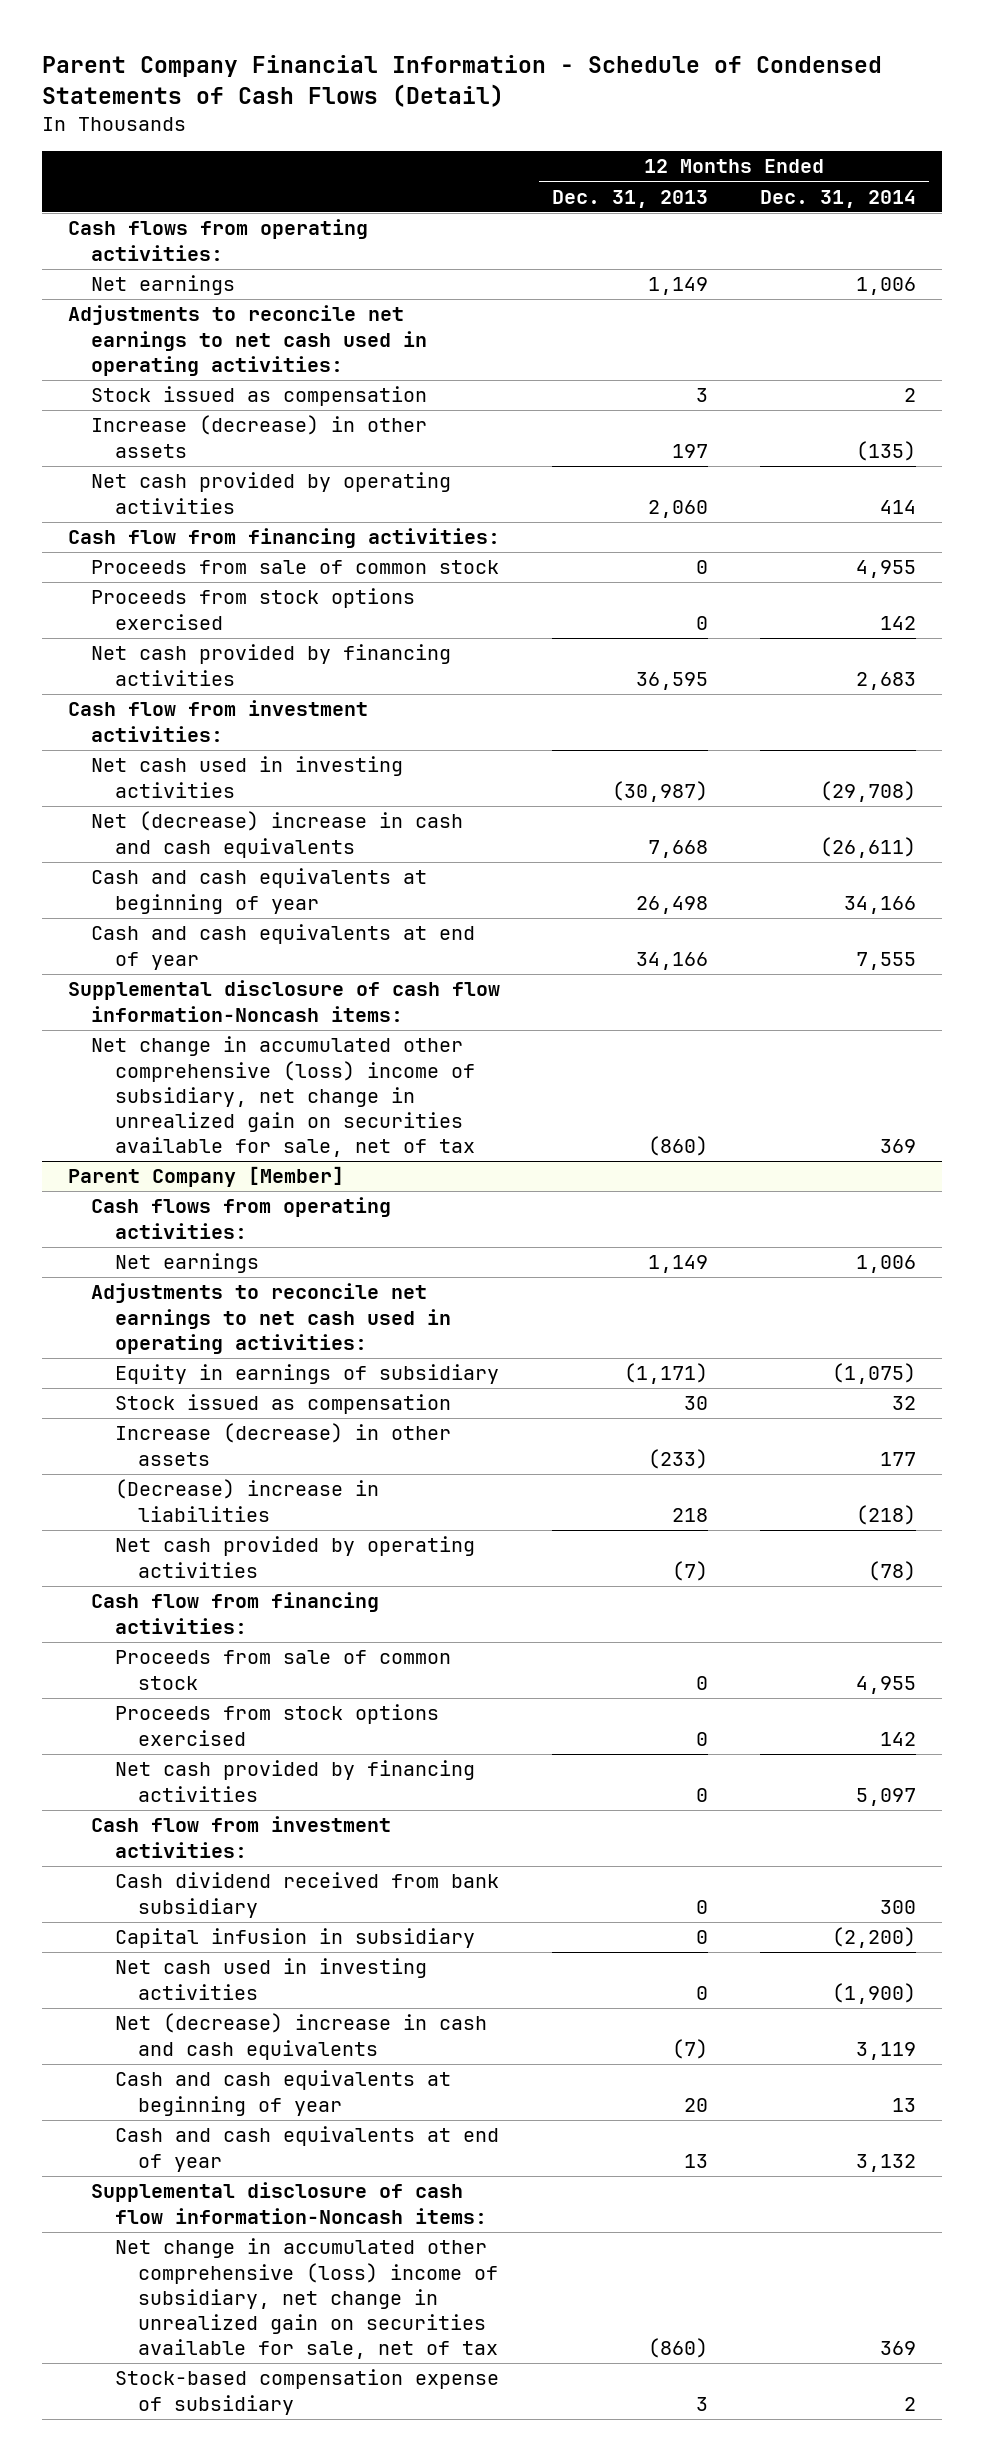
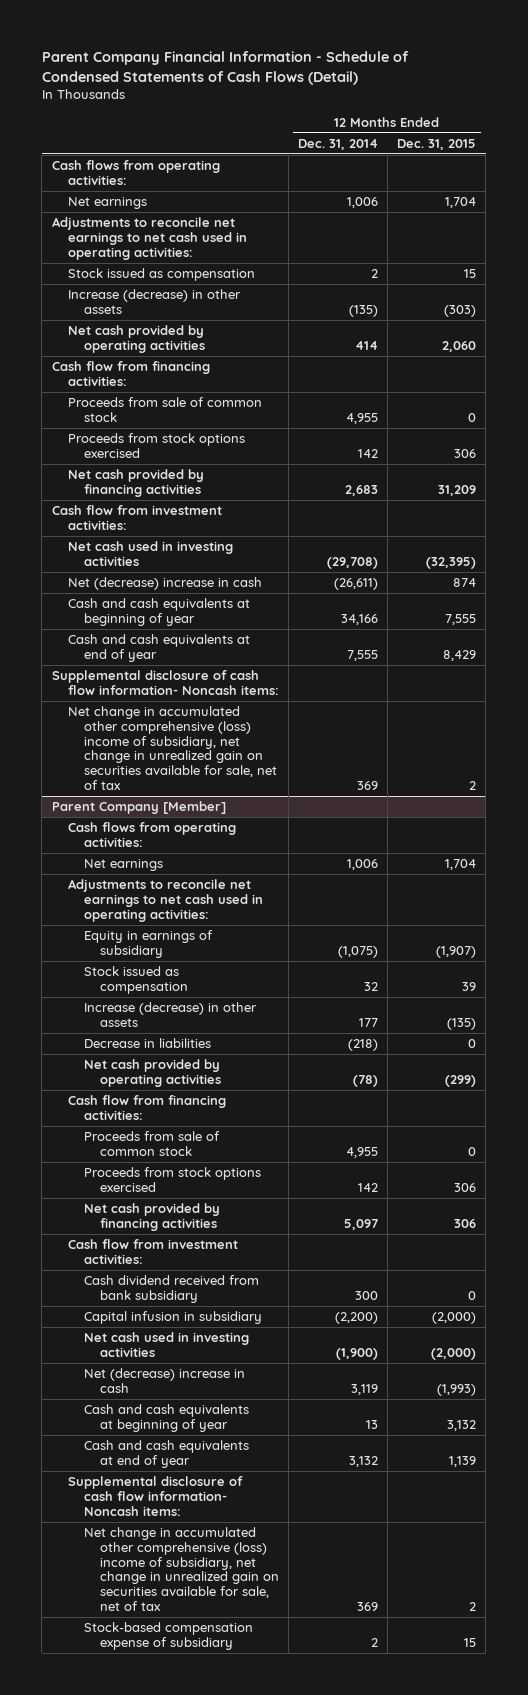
[552,189,709,208] Dec. 31, 2013 -> none
none -> [397,138,477,150] Dec. 31, 2015
[91,811,464,858] Net (decrease) increase in cash and cash equivalents -> [67,577,262,591] Net (decrease) increase in cash
[68,980,501,1022] Supplemental disclosure of cash flow information-Noncash items: -> [51,670,279,695] Supplemental disclosure of cash flow information- Noncash items:
[114,1479,379,1522] (Decrease) increase in liabilities -> [83,1038,211,1049] Decrease in liabilities
[114,2013,487,2060] Net (decrease) increase in cash and cash equivalents -> [83,1368,245,1393] Net (decrease) increase in cash
[91,2182,487,2224] Supplemental disclosure of cash flow information-Noncash items: -> [67,1476,243,1516] Supplemental disclosure of cash flow information- Noncash items:

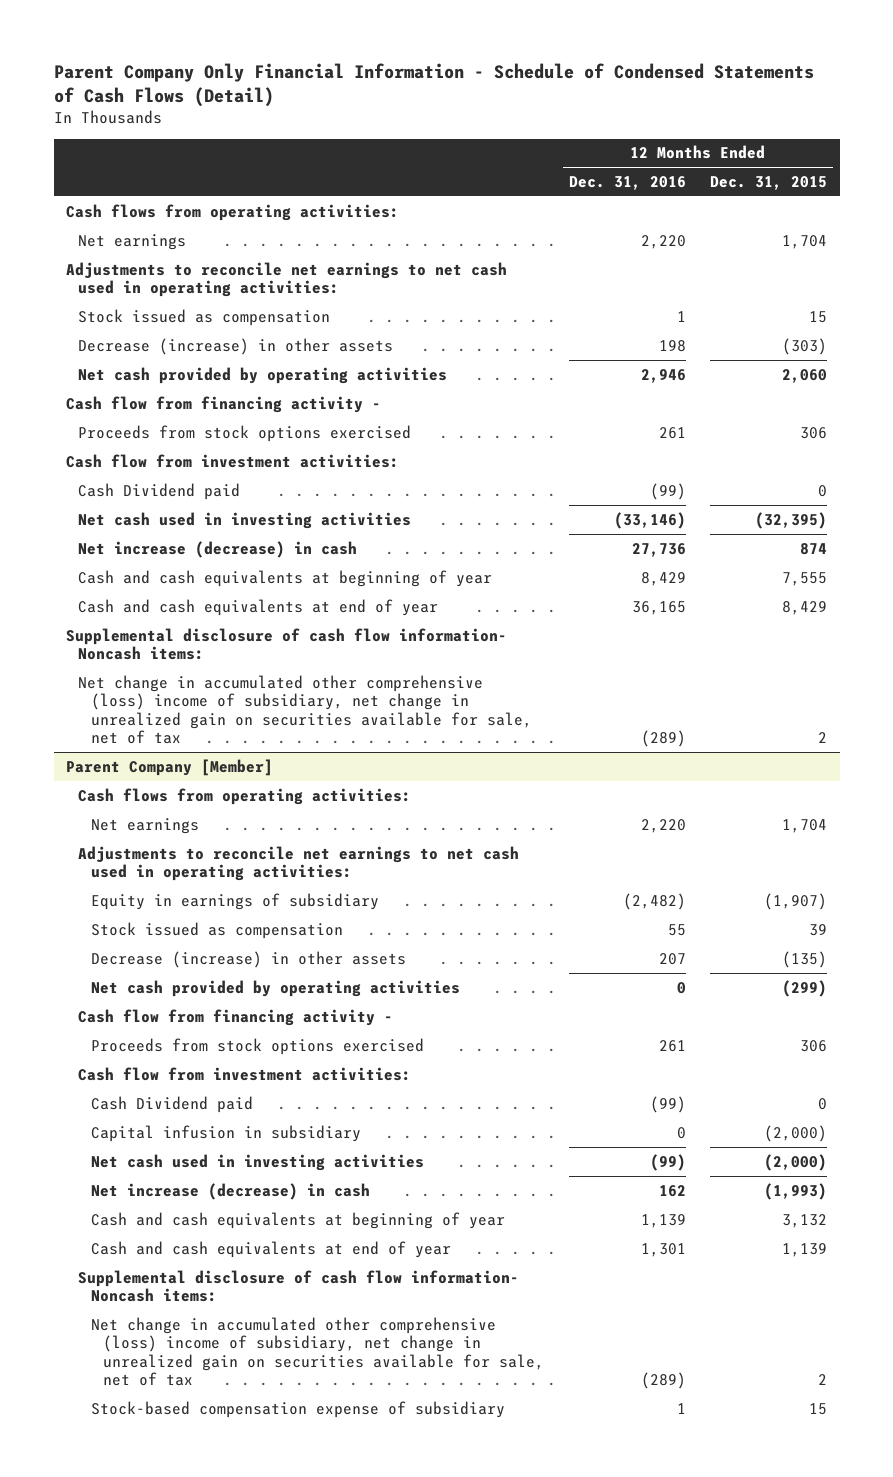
[41,50,409,85] Parent Company Financial Information - Schedule of Condensed Statements of Cash Flows (Detail) -> [53,62,814,108] Parent Company Only Financial Information - Schedule of Condensed Statements of Cash Flows (Detail)
[298,138,379,150] Dec. 31, 2014 -> none
none -> [568,176,686,191] Dec. 31, 2016
[67,289,241,314] Increase (decrease) in other assets -> [78,337,394,355] Decrease (increase) in other assets
[67,397,262,422] Proceeds from sale of common stock -> none
[51,361,210,386] Cash flow from financing activities: -> [66,395,382,413] Cash flow from financing activity -
[67,469,204,497] Net cash provided by financing activities -> none
none -> [78,482,241,500] Cash Dividend paid
[67,577,262,591] Net (decrease) increase in cash -> [78,540,358,558] Net increase (decrease) in cash
[83,1038,211,1049] Decrease in liabilities -> none
[83,1002,257,1027] Increase (decrease) in other assets -> [90,950,406,968] Decrease (increase) in other assets
[83,1131,220,1156] Proceeds from sale of common stock -> none
[67,1095,226,1120] Cash flow from financing activities: -> [78,1008,394,1026] Cash flow from financing activity -
[83,1203,220,1231] Net cash provided by financing activities -> none
[83,1275,259,1303] Cash dividend received from bank subsidiary -> none
none -> [90,1095,253,1113] Cash Dividend paid
[83,1368,245,1393] Net (decrease) increase in cash -> [90,1182,370,1200] Net increase (decrease) in cash

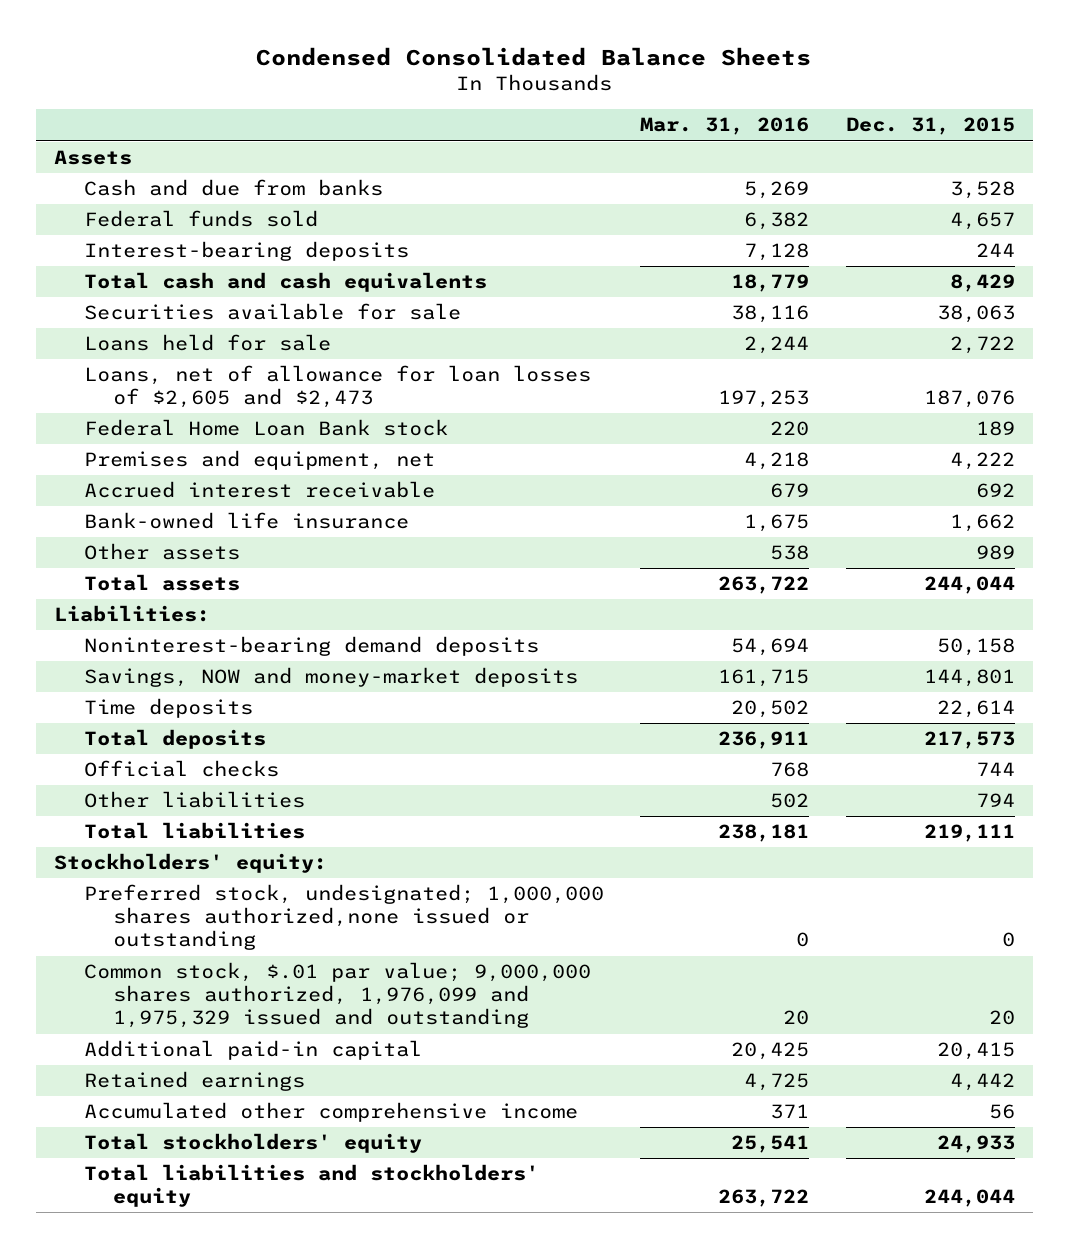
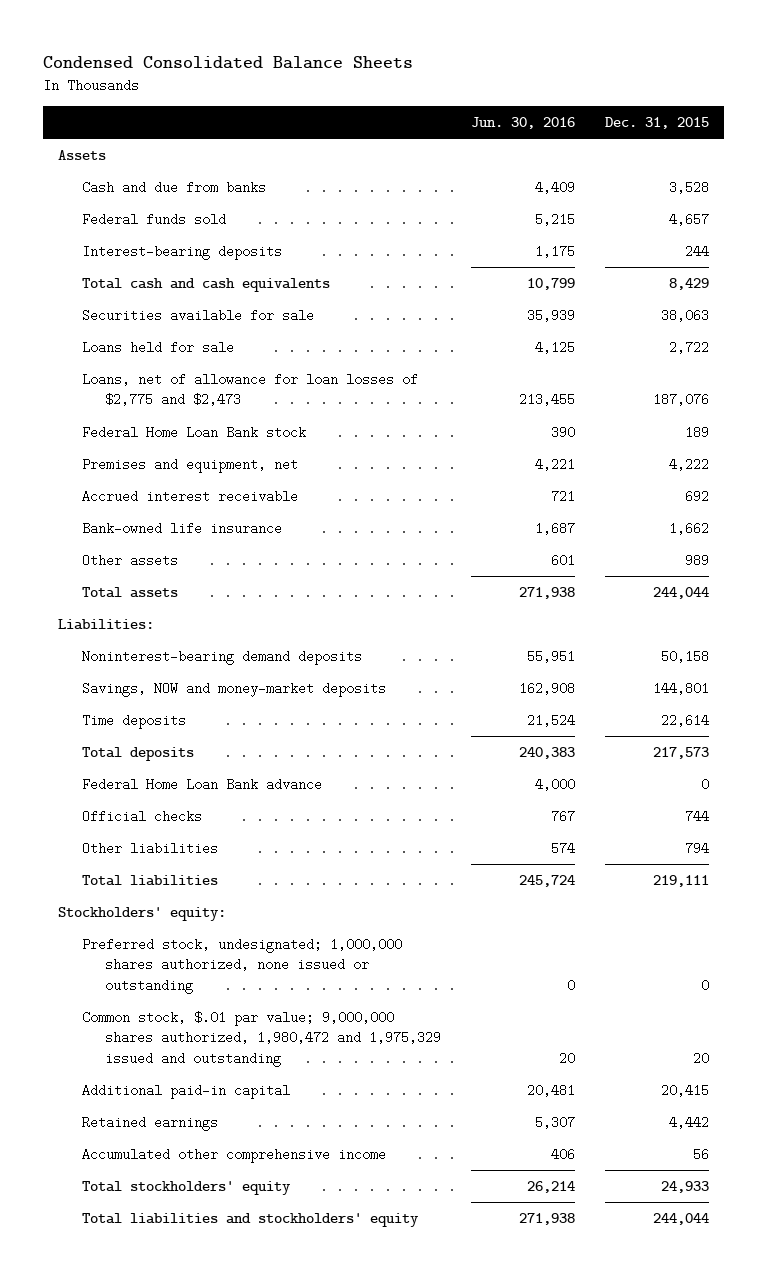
[640,117,810,136] Mar. 31, 2016 -> none
none -> [471,116,576,129] Jun. 30, 2016
[83,365,591,409] Loans, net of allowance for loan losses of $2,605 and $2,473 -> [81,373,418,407] Loans, net of allowance for loan losses of $2,775 and $2,473
none -> [81,778,322,792] Federal Home Loan Bank advance
[83,884,604,951] Preferred stock, undesignated; 1,000,000 shares authorized,none issued or outstanding -> [81,938,402,994] Preferred stock, undesignated; 1,000,000 shares authorized, none issued or outstanding
[83,962,591,1029] Common stock, $.01 par value; 9,000,000 shares authorized, 1,976,099 and 1,975,329 issued and outstanding -> [81,1011,442,1067] Common stock, $.01 par value; 9,000,000 shares authorized, 1,980,472 and 1,975,329 issued and outstanding

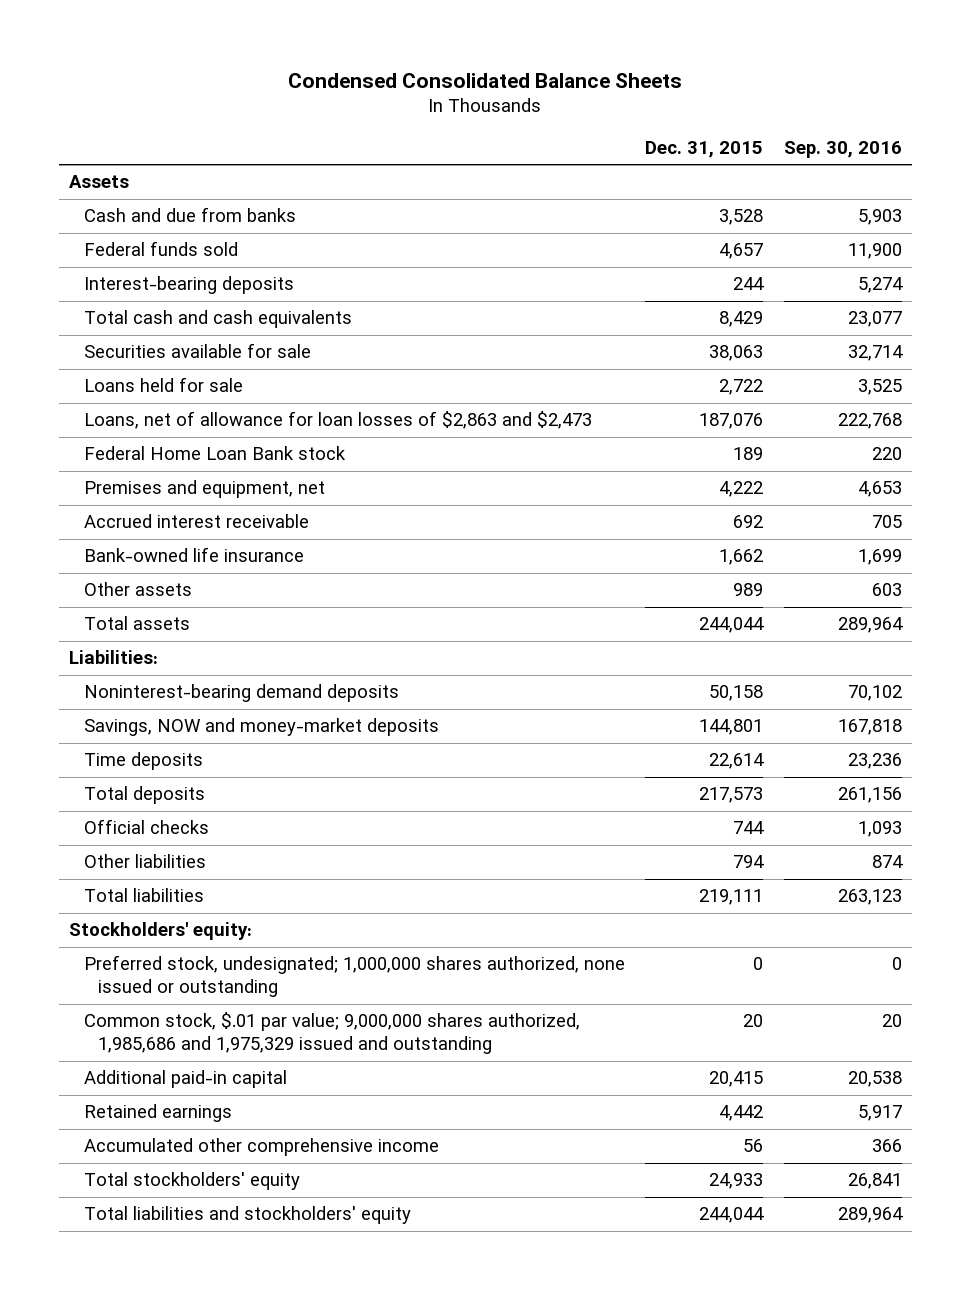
[471,116,576,129] Jun. 30, 2016 -> none
none -> [783,141,902,159] Sep. 30, 2016
[81,373,418,407] Loans, net of allowance for loan losses of $2,775 and $2,473 -> [83,411,592,430] Loans, net of allowance for loan losses of $2,863 and $2,473
[81,778,322,792] Federal Home Loan Bank advance -> none
[81,1011,442,1067] Common stock, $.01 par value; 9,000,000 shares authorized, 1,980,472 and 1,975,329 issued and outstanding -> [83,1012,580,1055] Common stock, $.01 par value; 9,000,000 shares authorized, 1,985,686 and 1,975,329 issued and outstanding

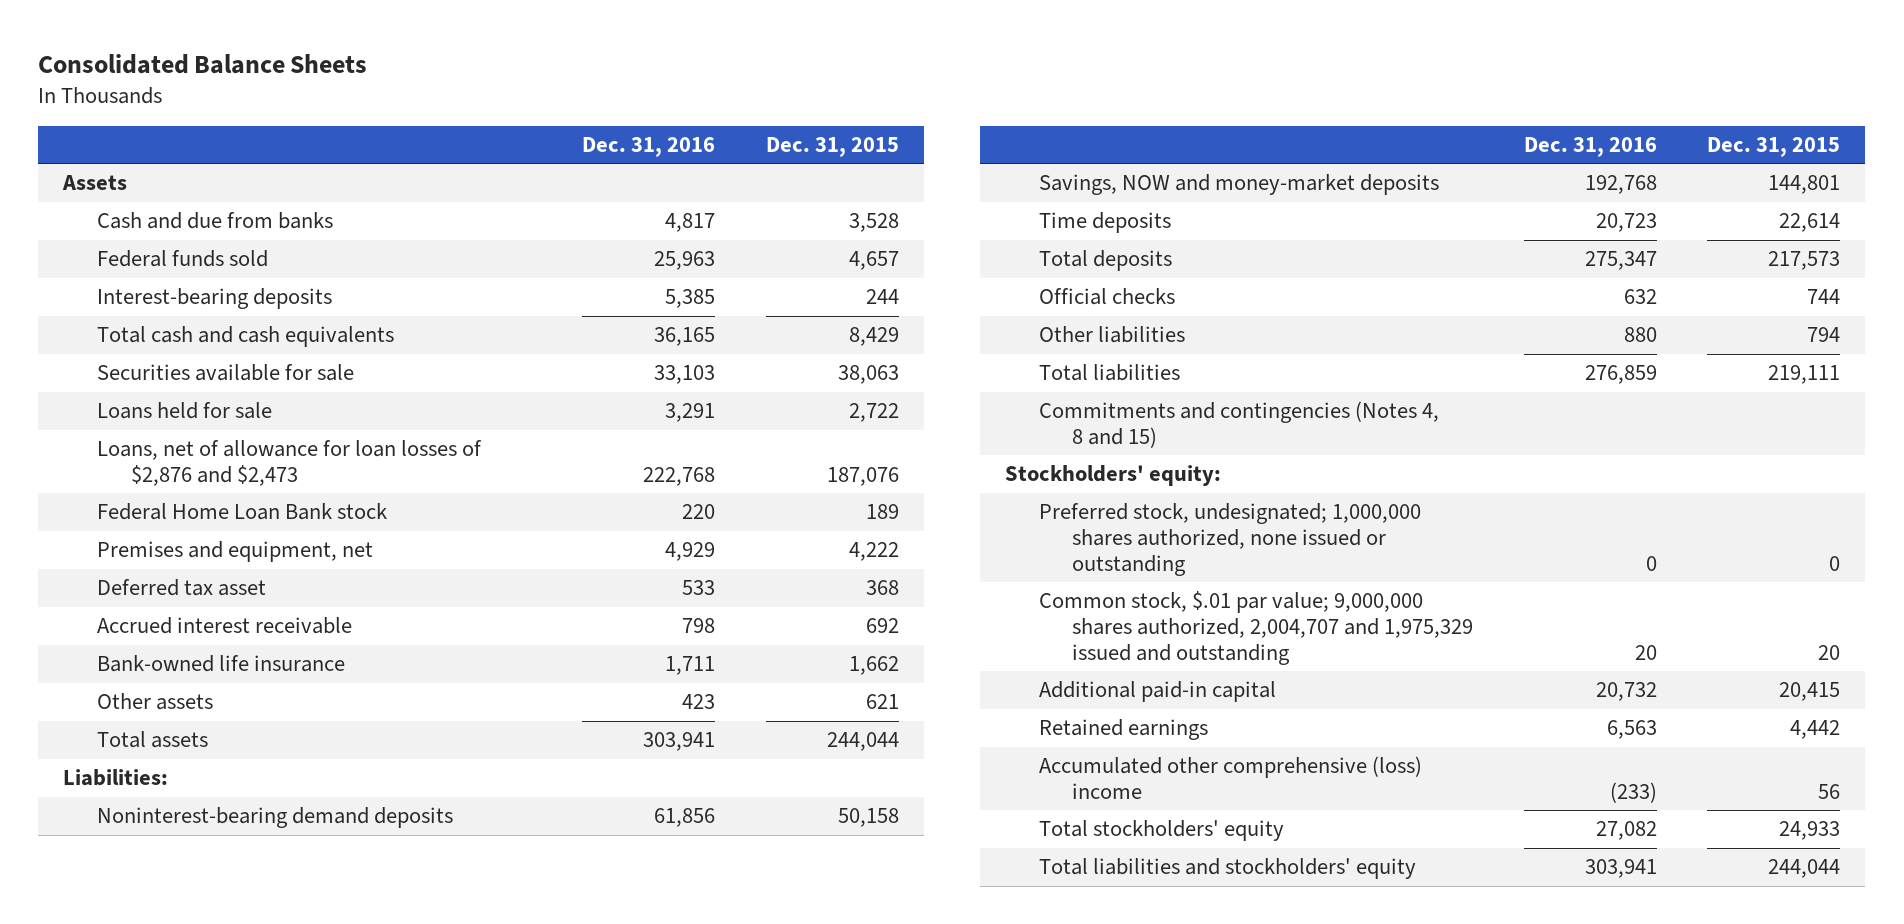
[288,72,683,88] Condensed Consolidated Balance Sheets -> [38,54,368,75] Consolidated Balance Sheets
[783,141,902,159] Sep. 30, 2016 -> none
none -> [582,136,716,157] Dec. 31, 2016
[83,411,592,430] Loans, net of allowance for loan losses of $2,863 and $2,473 -> [97,440,483,486] Loans, net of allowance for loan losses of $2,876 and $2,473
none -> [97,579,267,597] Deferred tax asset
[733,583,764,597] 989 -> [865,694,899,710] 621
none -> [1038,401,1439,448] Commitments and contingencies (Notes 4, 8 and 15)
[83,1012,580,1055] Common stock, $.01 par value; 9,000,000 shares authorized, 1,985,686 and 1,975,329 issued and outstanding -> [1038,591,1474,665] Common stock, $.01 par value; 9,000,000 shares authorized, 2,004,707 and 1,975,329 issued and outstanding
[83,1138,439,1157] Accumulated other comprehensive income -> [1038,756,1422,799] Accumulated other comprehensive (loss) income

